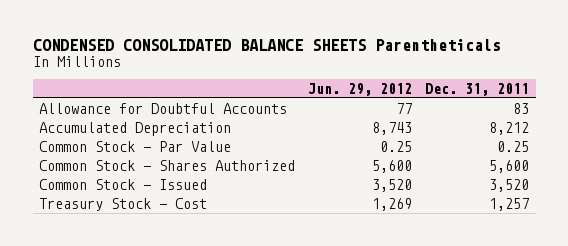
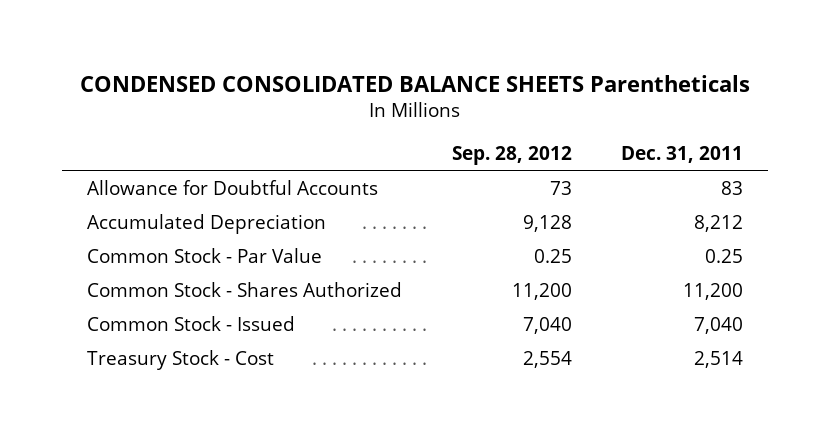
[308,82,413,96] Jun. 29, 2012 -> none
none -> [451,146,572,166] Sep. 28, 2012
[489,159,530,173] 5,600 -> [683,282,744,300] 11,200
[489,178,530,192] 3,520 -> [694,316,744,334] 7,040
[489,197,530,211] 1,257 -> [694,350,744,368] 2,514

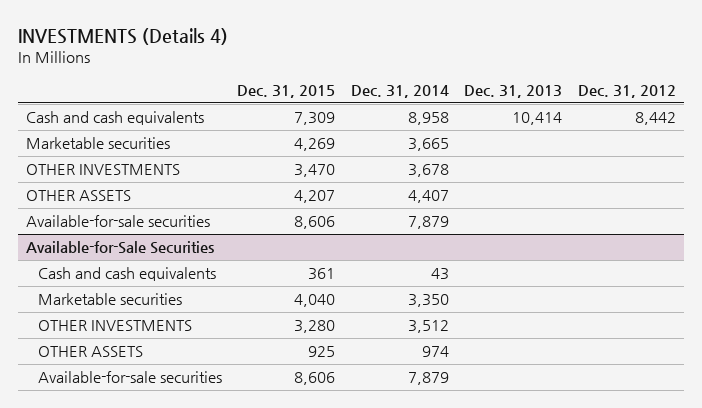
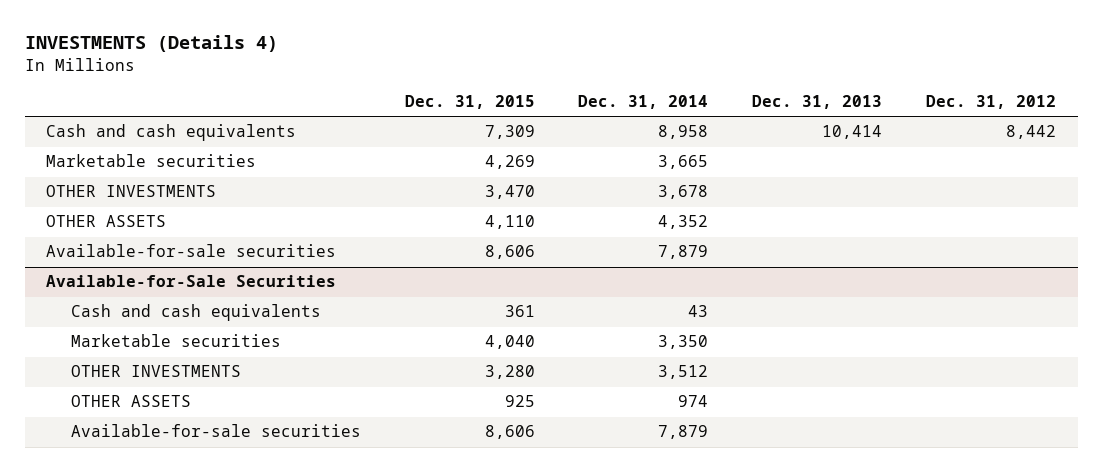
[294,190,336,204] 4,207 -> [484,215,535,230] 4,110
[407,190,449,204] 4,407 -> [658,215,709,230] 4,352

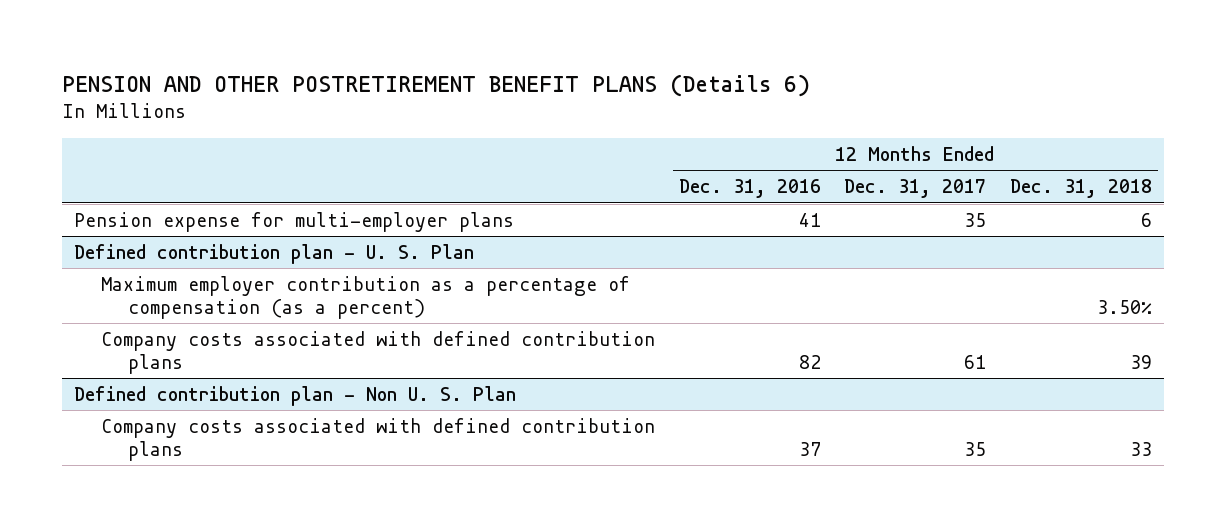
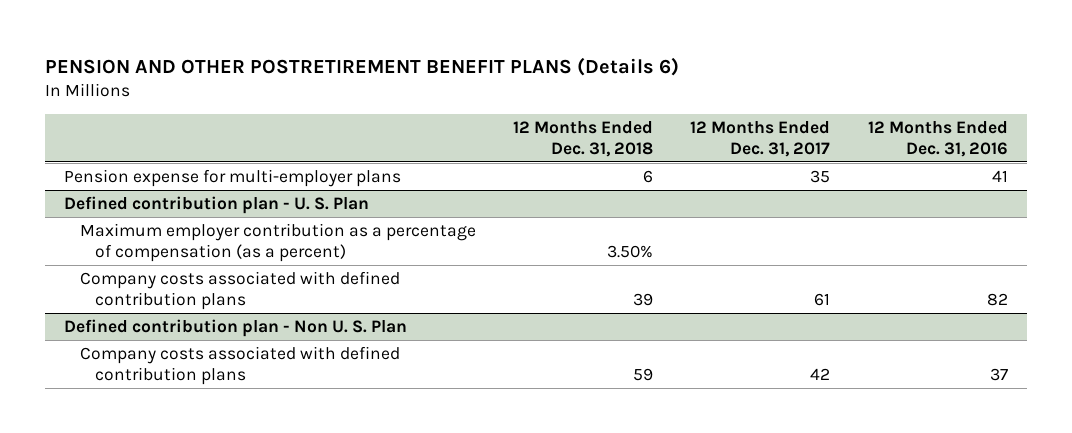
[964,441,987,456] 35 -> [810,367,831,380] 42
[1130,441,1153,456] 33 -> [633,367,654,381] 59

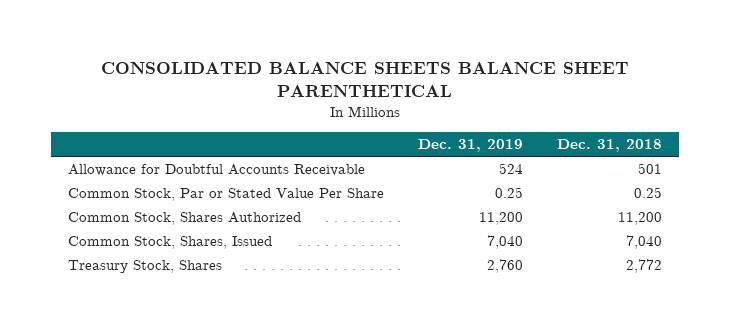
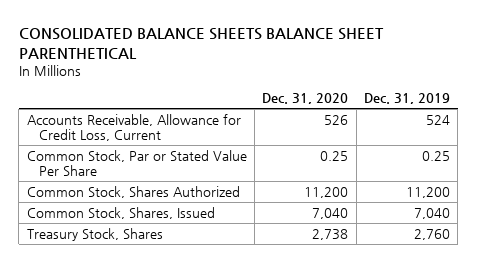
[556,139,662,153] Dec. 31, 2018 -> none
none -> [262,93,349,105] Dec. 31, 2020
[67,164,365,177] Allowance for Doubtful Accounts Receivable -> [26,113,241,142] Accounts Receivable, Allowance for Credit Loss, Current

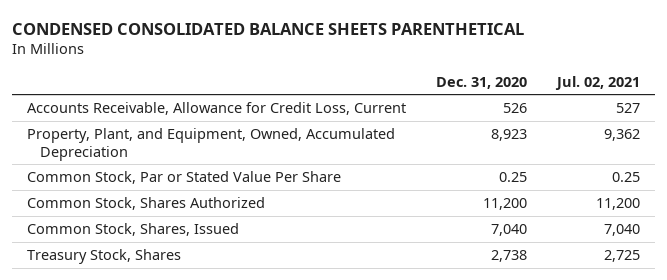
[18,28,384,59] CONSOLIDATED BALANCE SHEETS BALANCE SHEET PARENTHETICAL -> [12,22,525,35] CONDENSED CONSOLIDATED BALANCE SHEETS PARENTHETICAL
[363,93,450,105] Dec. 31, 2019 -> none
none -> [554,75,640,90] Jul. 02, 2021
none -> [27,128,396,161] Property, Plant, and Equipment, Owned, Accumulated Depreciation

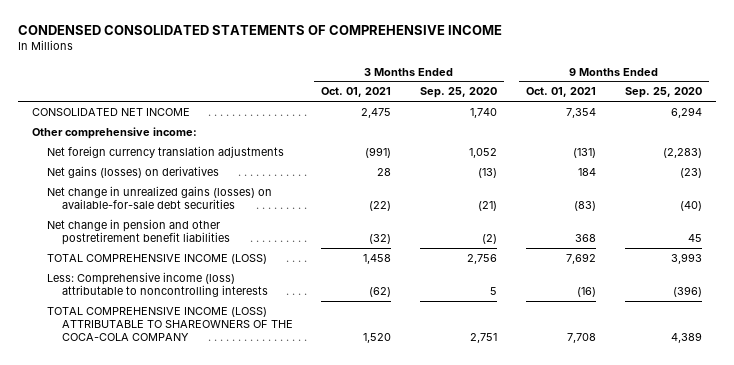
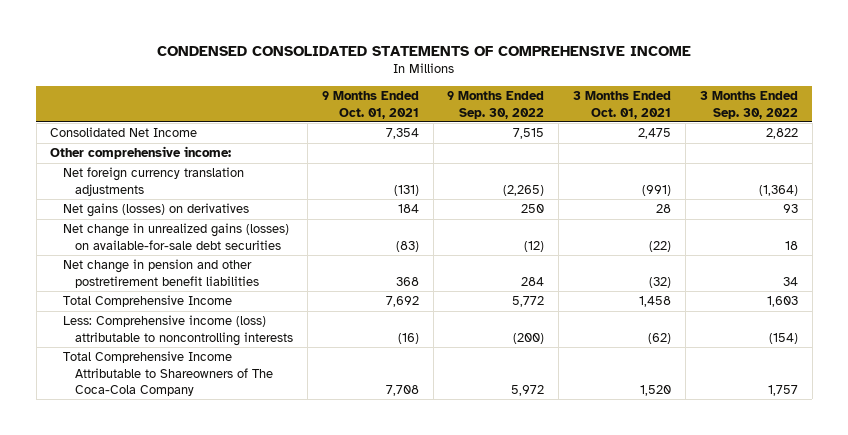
[420,87,498,99] Sep. 25, 2020 -> none
[624,87,702,99] Sep. 25, 2020 -> none
none -> [447,91,545,119] 9 Months Ended Sep. 30, 2022
none -> [699,91,798,119] 3 Months Ended Sep. 30, 2022
[32,107,191,116] CONSOLIDATED NET INCOME -> [50,127,198,138] Consolidated Net Income
[46,253,267,264] TOTAL COMPREHENSIVE INCOME (LOSS) -> [62,295,232,308] Total Comprehensive Income
[46,306,293,342] TOTAL COMPREHENSIVE INCOME (LOSS) ATTRIBUTABLE TO SHAREOWNERS OF THE COCA-COLA COMPANY -> [62,351,273,397] Total Comprehensive Income Attributable to Shareowners of The Coca-Cola Company

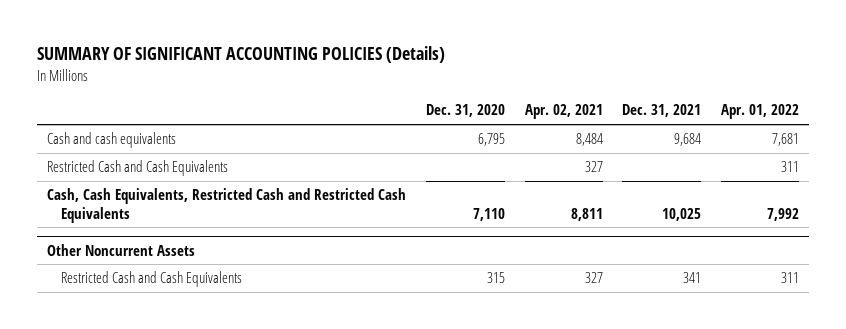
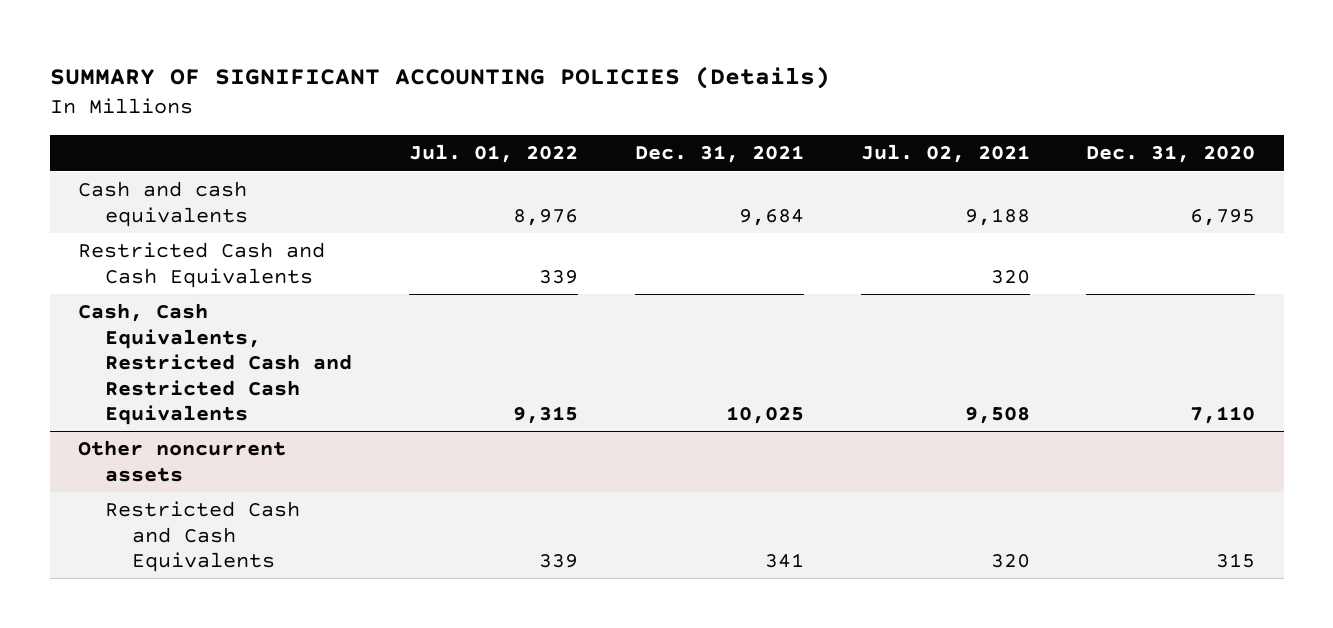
[524,104,603,120] Apr. 02, 2021 -> none
[721,104,800,120] Apr. 01, 2022 -> none
none -> [408,144,578,164] Jul. 01, 2022
none -> [860,144,1030,164] Jul. 02, 2021
[46,243,195,256] Other Noncurrent Assets -> [78,440,287,482] Other noncurrent assets

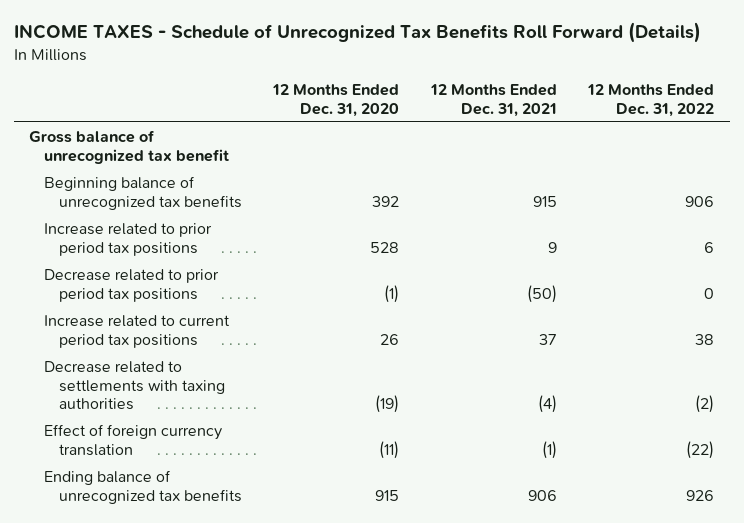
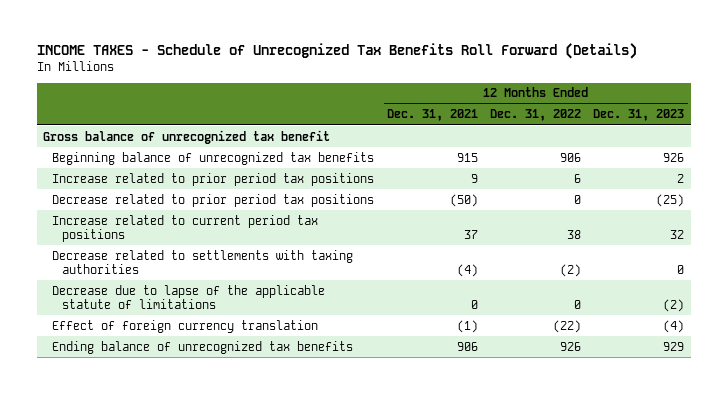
[272,83,400,117] 12 Months Ended Dec. 31, 2020 -> none
none -> [593,109,685,122] Dec. 31, 2023
none -> [52,284,326,309] Decrease due to lapse of the applicable statute of limitations

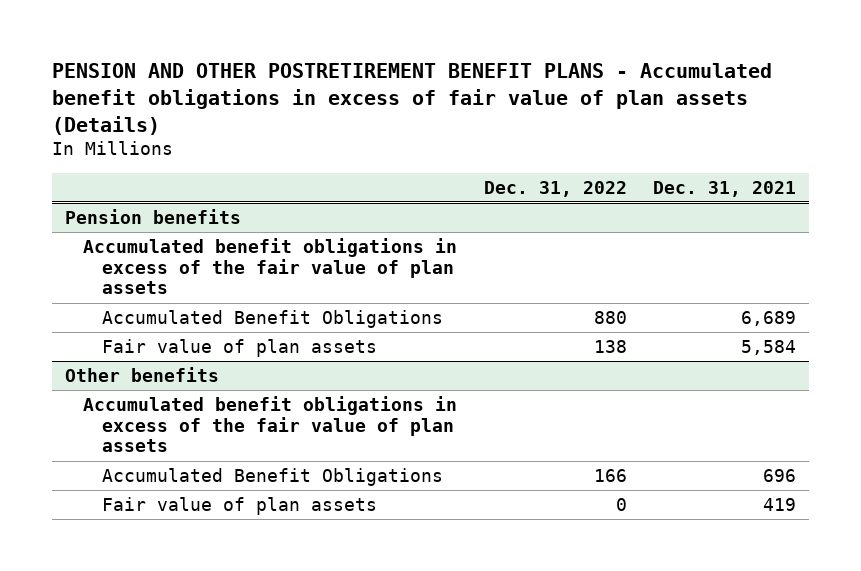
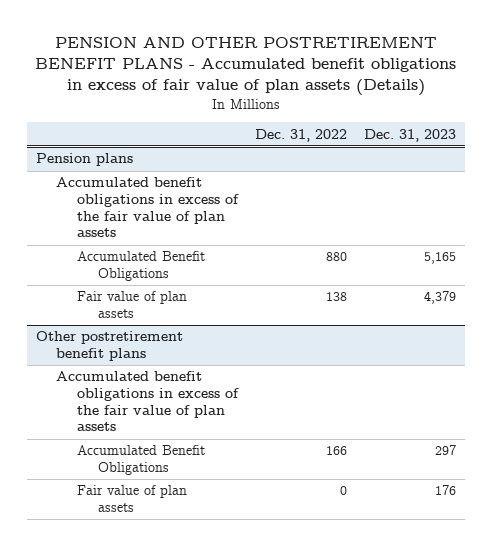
[652,180,796,197] Dec. 31, 2021 -> none
none -> [364,128,457,142] Dec. 31, 2023
[64,208,241,224] Pension benefits -> [35,153,133,167] Pension plans
[64,366,219,382] Other benefits -> [35,331,183,362] Other postretirement benefit plans

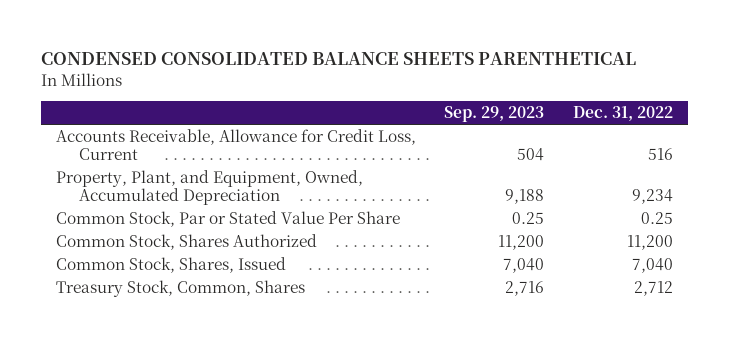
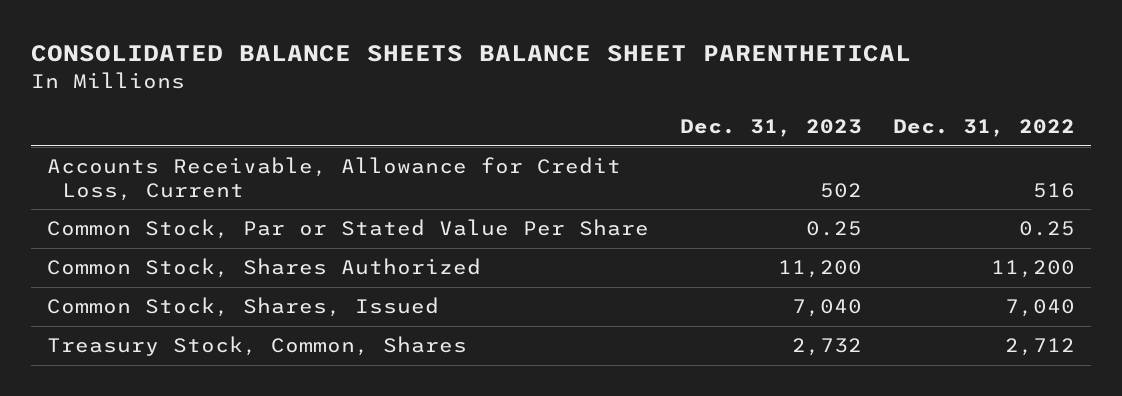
[41,51,637,65] CONDENSED CONSOLIDATED BALANCE SHEETS PARENTHETICAL -> [31,45,912,63] CONSOLIDATED BALANCE SHEETS BALANCE SHEET PARENTHETICAL
[444,106,545,123] Sep. 29, 2023 -> none
none -> [680,119,863,138] Dec. 31, 2023
[55,170,363,206] Property, Plant, and Equipment, Owned, Accumulated Depreciation -> none

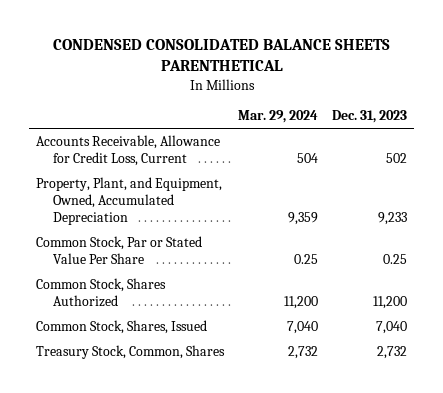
[31,45,912,63] CONSOLIDATED BALANCE SHEETS BALANCE SHEET PARENTHETICAL -> [52,39,390,72] CONDENSED CONSOLIDATED BALANCE SHEETS PARENTHETICAL
[893,119,1076,138] Dec. 31, 2022 -> none
none -> [238,110,319,124] Mar. 29, 2024
none -> [36,177,223,226] Property, Plant, and Equipment, Owned, Accumulated Depreciation

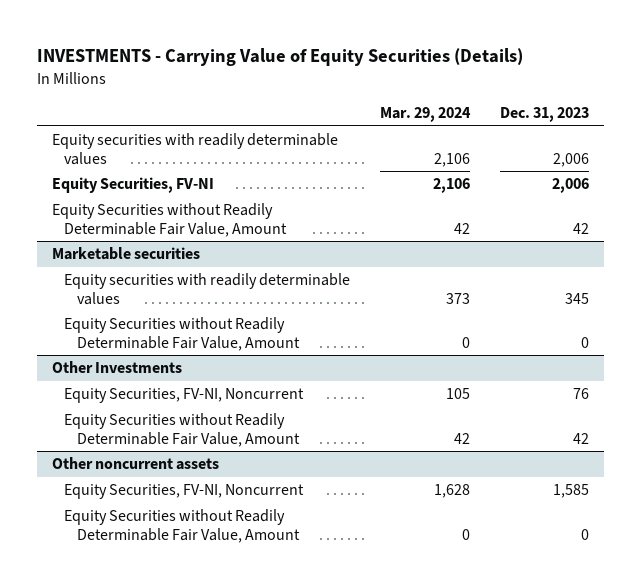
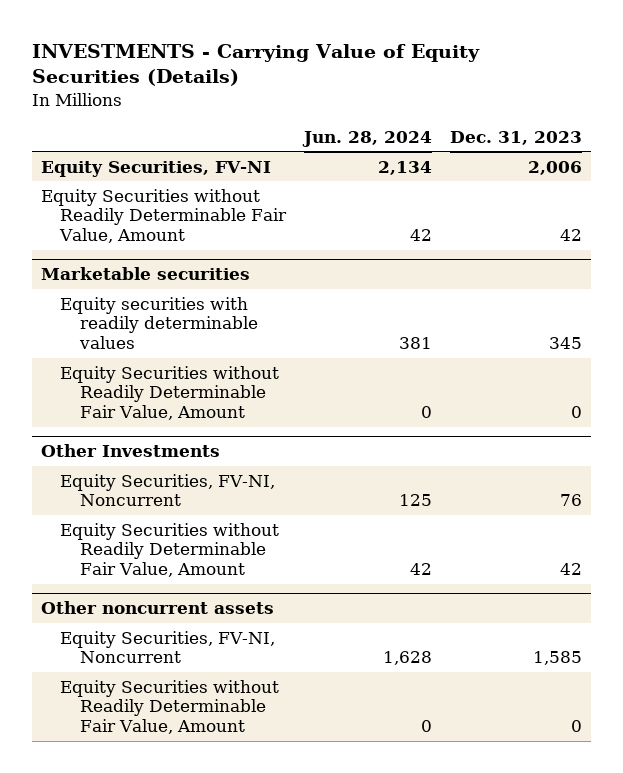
[380,107,472,123] Mar. 29, 2024 -> none
none -> [302,130,433,147] Jun. 28, 2024
[51,133,338,165] Equity securities with readily determinable values -> none

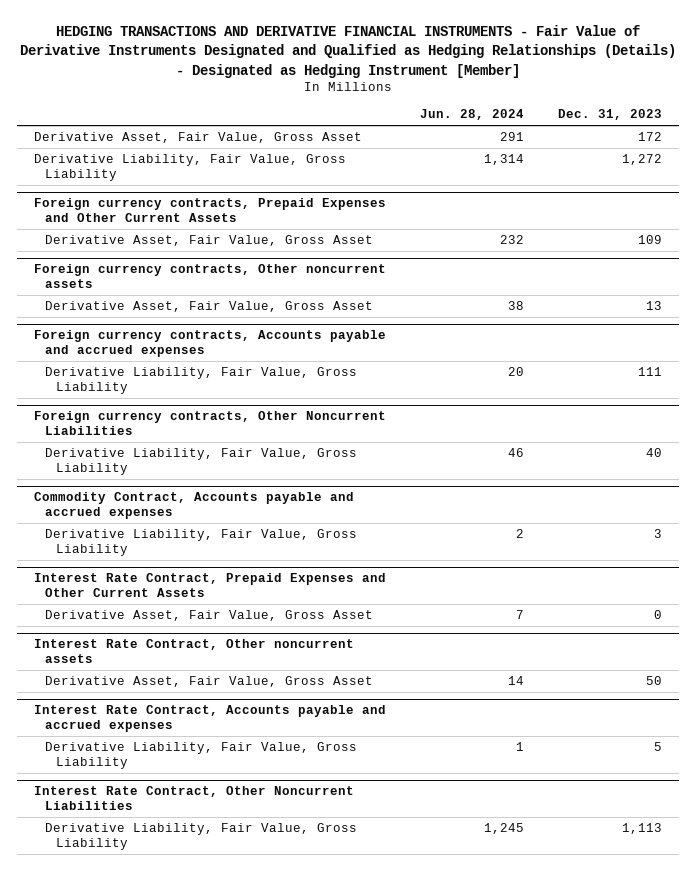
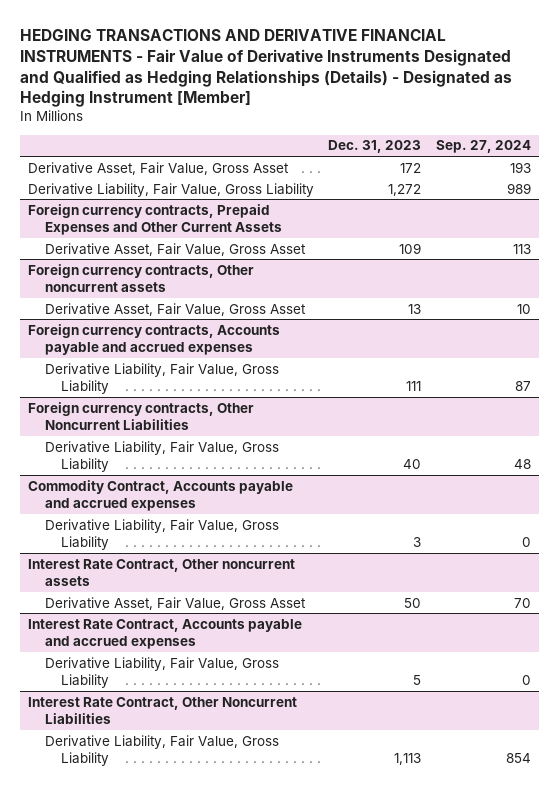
[420,109,525,121] Jun. 28, 2024 -> none
none -> [436,140,532,154] Sep. 27, 2024
[34,573,387,598] Interest Rate Contract, Prepaid Expenses and Other Current Assets -> none
[45,609,374,621] Derivative Asset, Fair Value, Gross Asset -> none

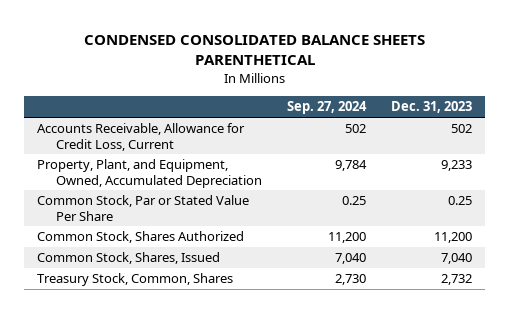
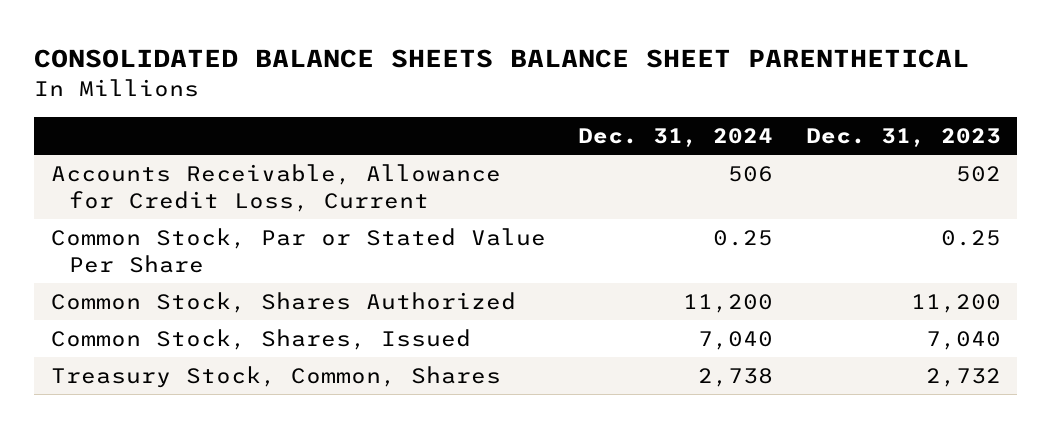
[83,34,425,66] CONDENSED CONSOLIDATED BALANCE SHEETS PARENTHETICAL -> [34,49,970,69] CONSOLIDATED BALANCE SHEETS BALANCE SHEET PARENTHETICAL
[287,101,368,115] Sep. 27, 2024 -> none
none -> [578,127,774,147] Dec. 31, 2024
[36,159,262,188] Property, Plant, and Equipment, Owned, Accumulated Depreciation -> none

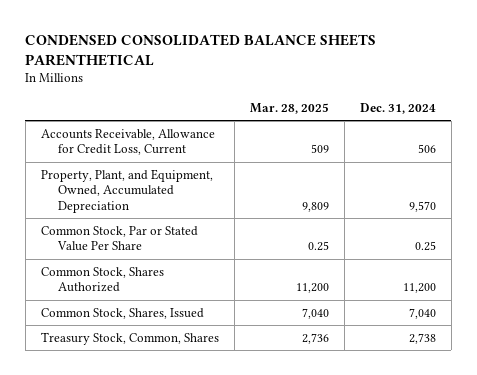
[34,49,970,69] CONSOLIDATED BALANCE SHEETS BALANCE SHEET PARENTHETICAL -> [25,34,377,67] CONDENSED CONSOLIDATED BALANCE SHEETS PARENTHETICAL
[805,127,1001,147] Dec. 31, 2023 -> none
none -> [249,103,329,115] Mar. 28, 2025
none -> [40,168,213,213] Property, Plant, and Equipment, Owned, Accumulated Depreciation

